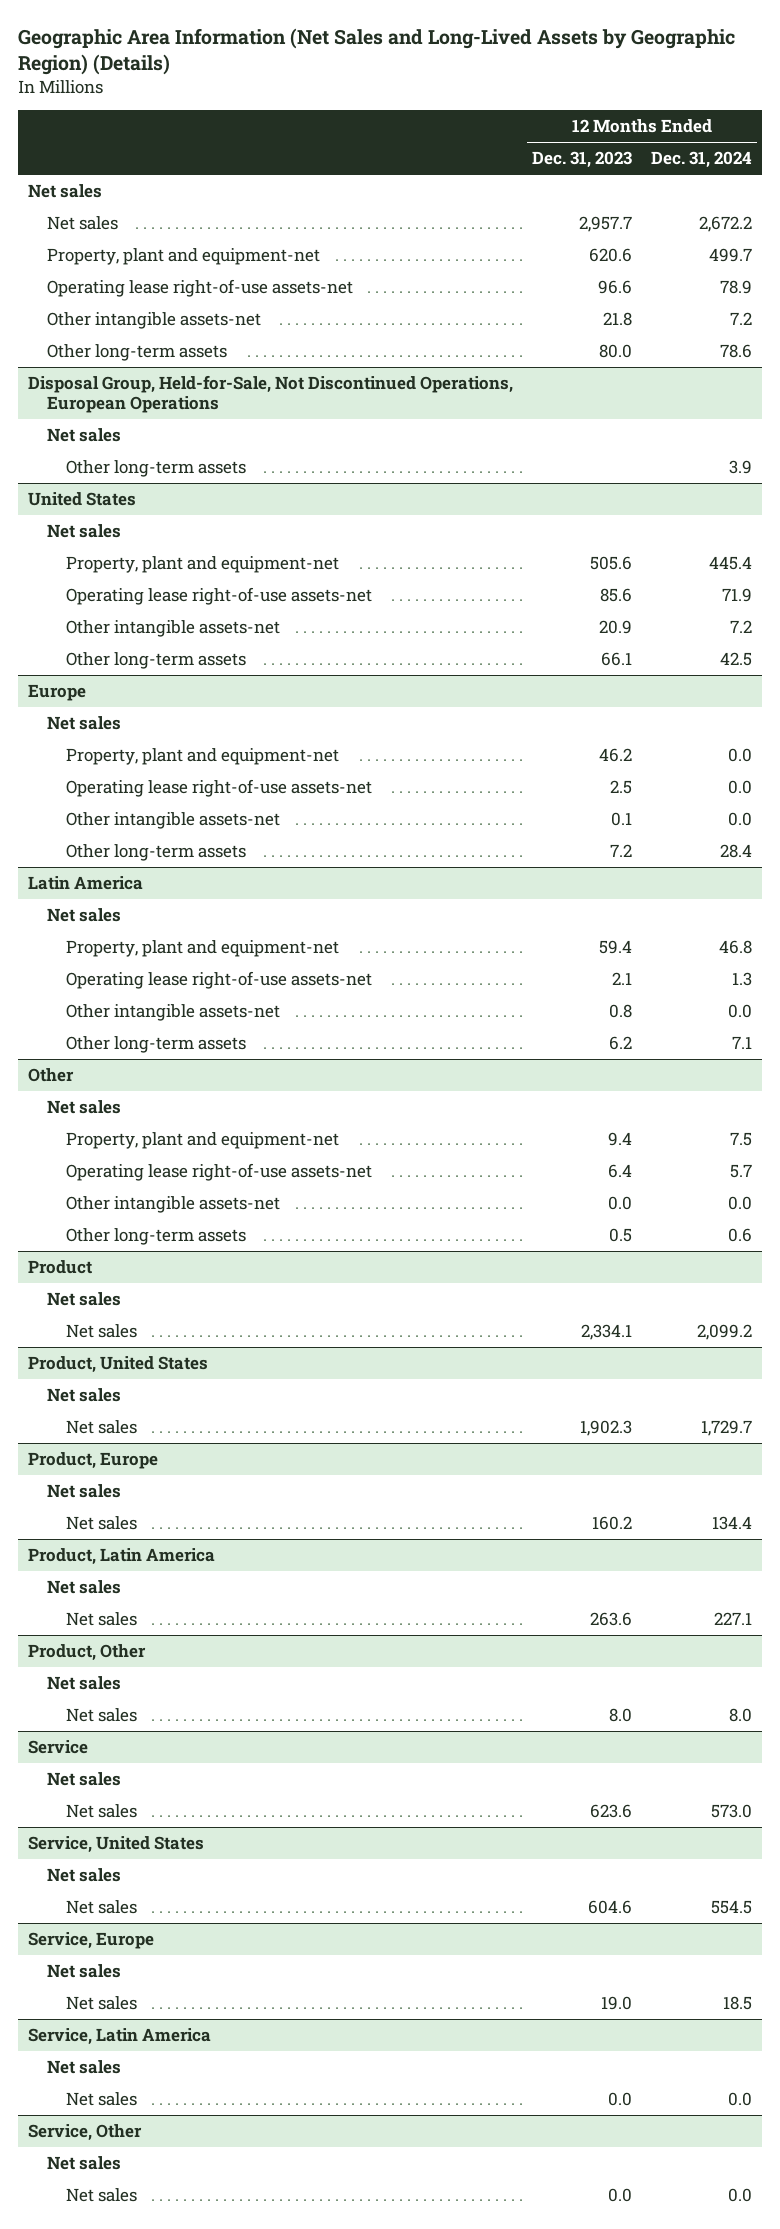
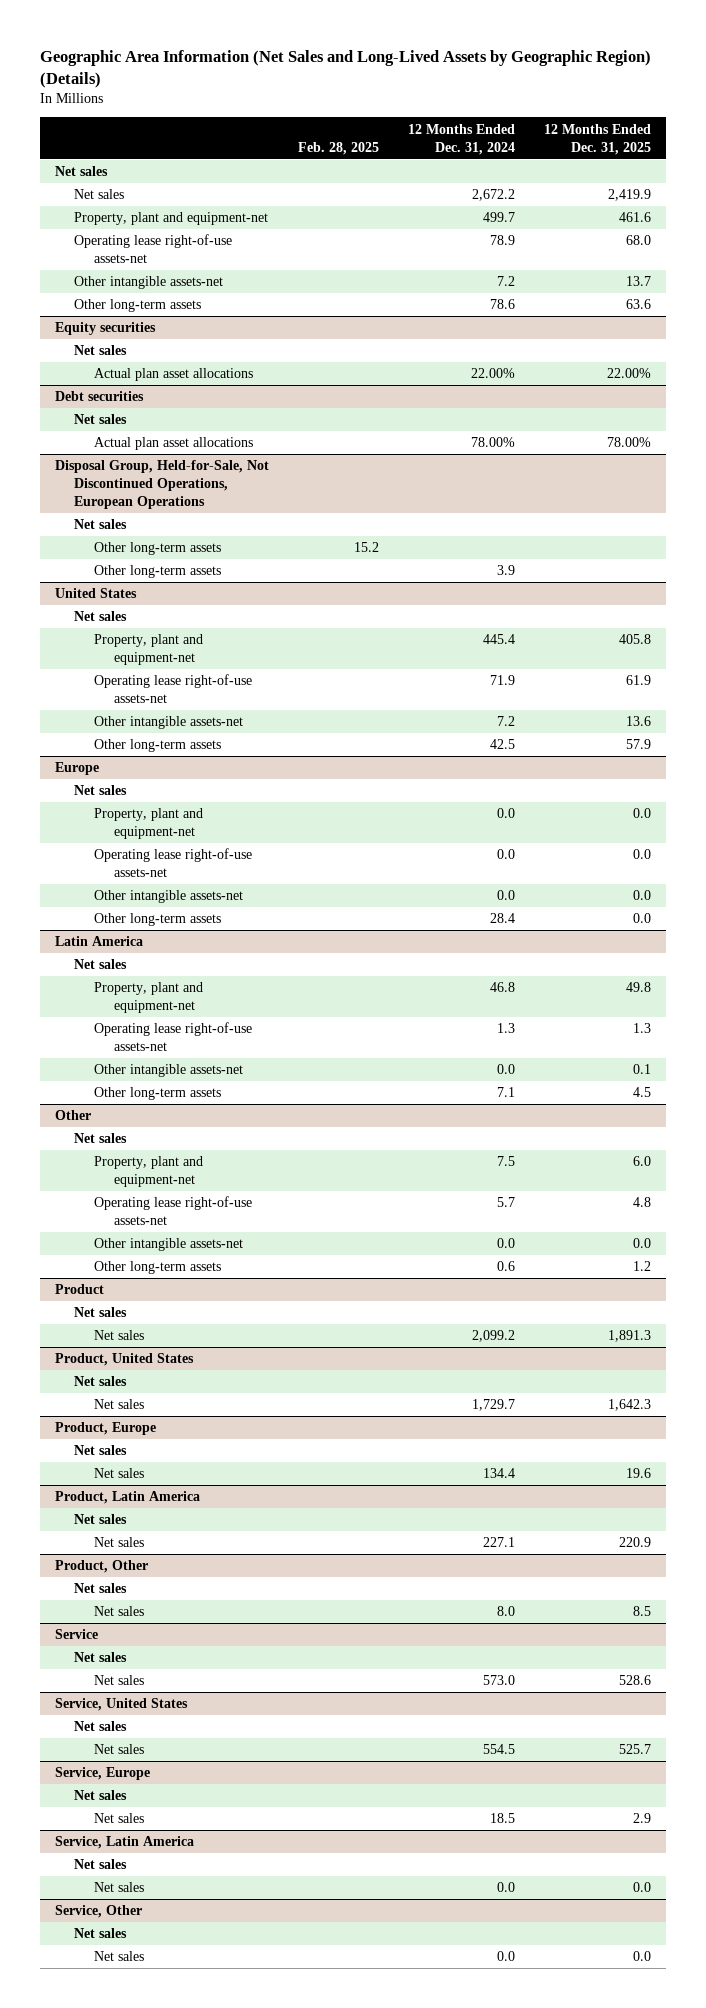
[532,151,633,169] Dec. 31, 2023 -> none
none -> [297,141,379,155] Feb. 28, 2025
none -> [544,123,652,155] 12 Months Ended Dec. 31, 2025
none -> [54,322,156,336] Equity securities
none -> [74,345,128,356] Net sales
none -> [94,368,254,382] Actual plan asset allocations
none -> [54,391,144,402] Debt securities
none -> [74,414,128,425] Net sales
none -> [94,437,254,451] Actual plan asset allocations
none -> [94,542,222,556] Other long-term assets

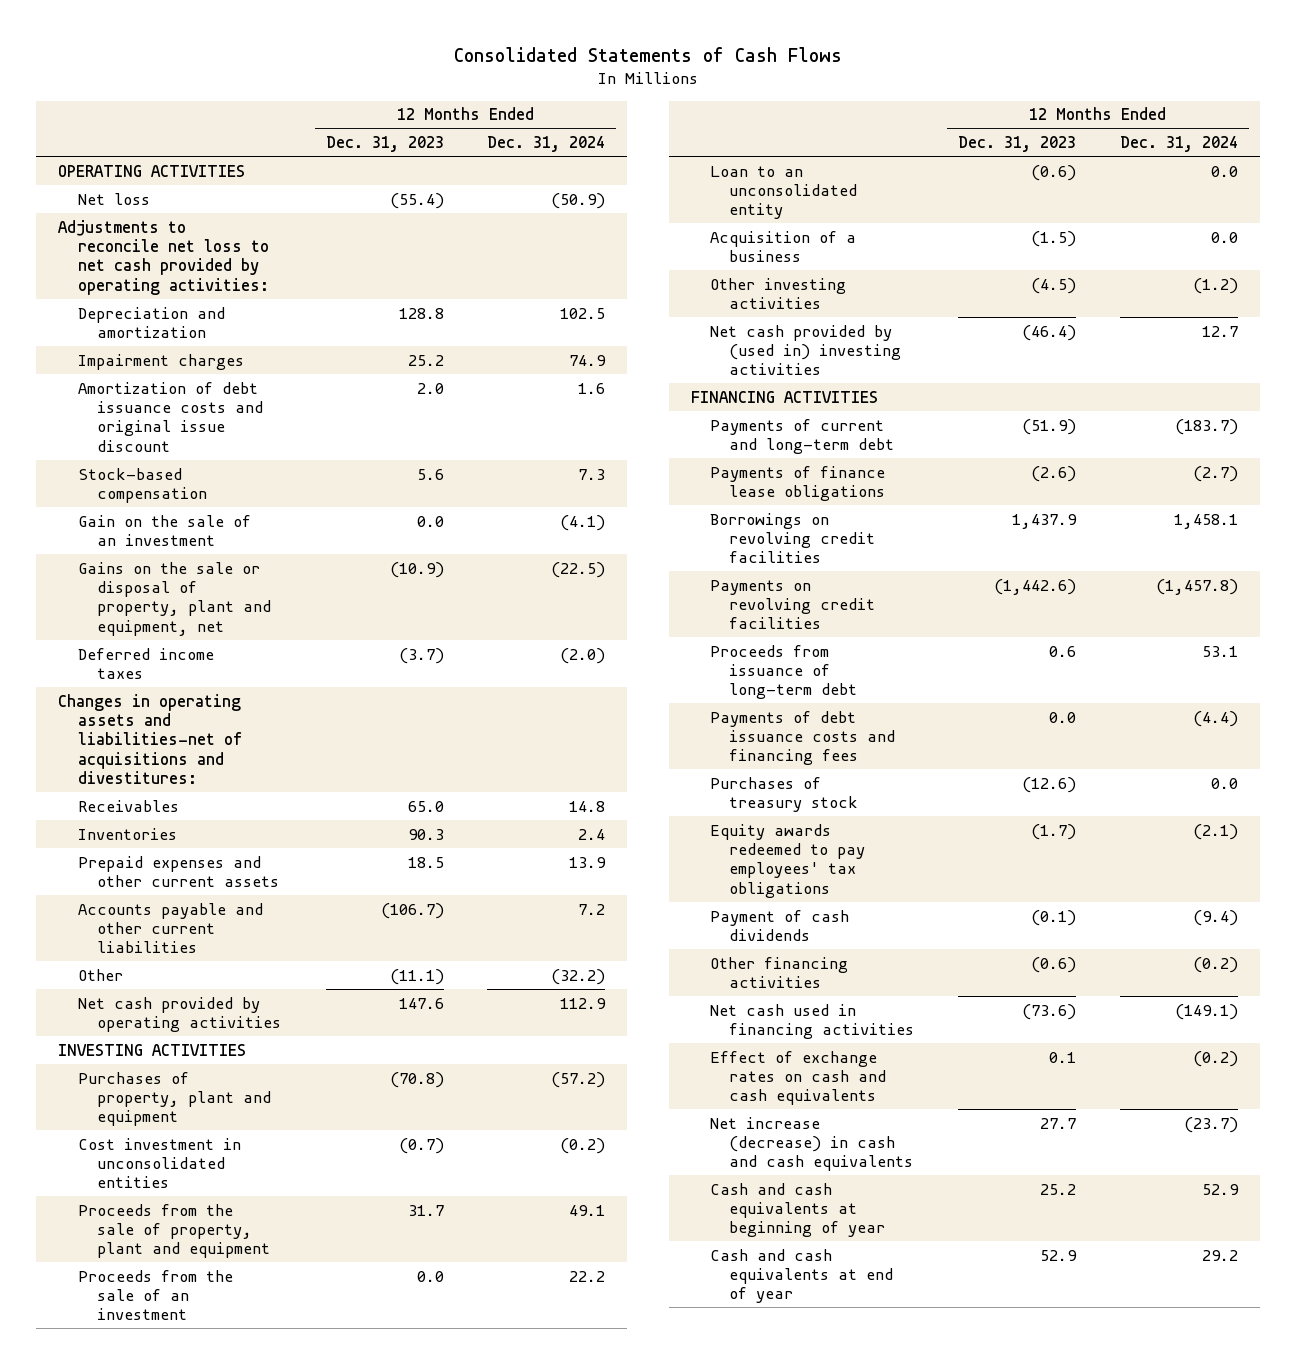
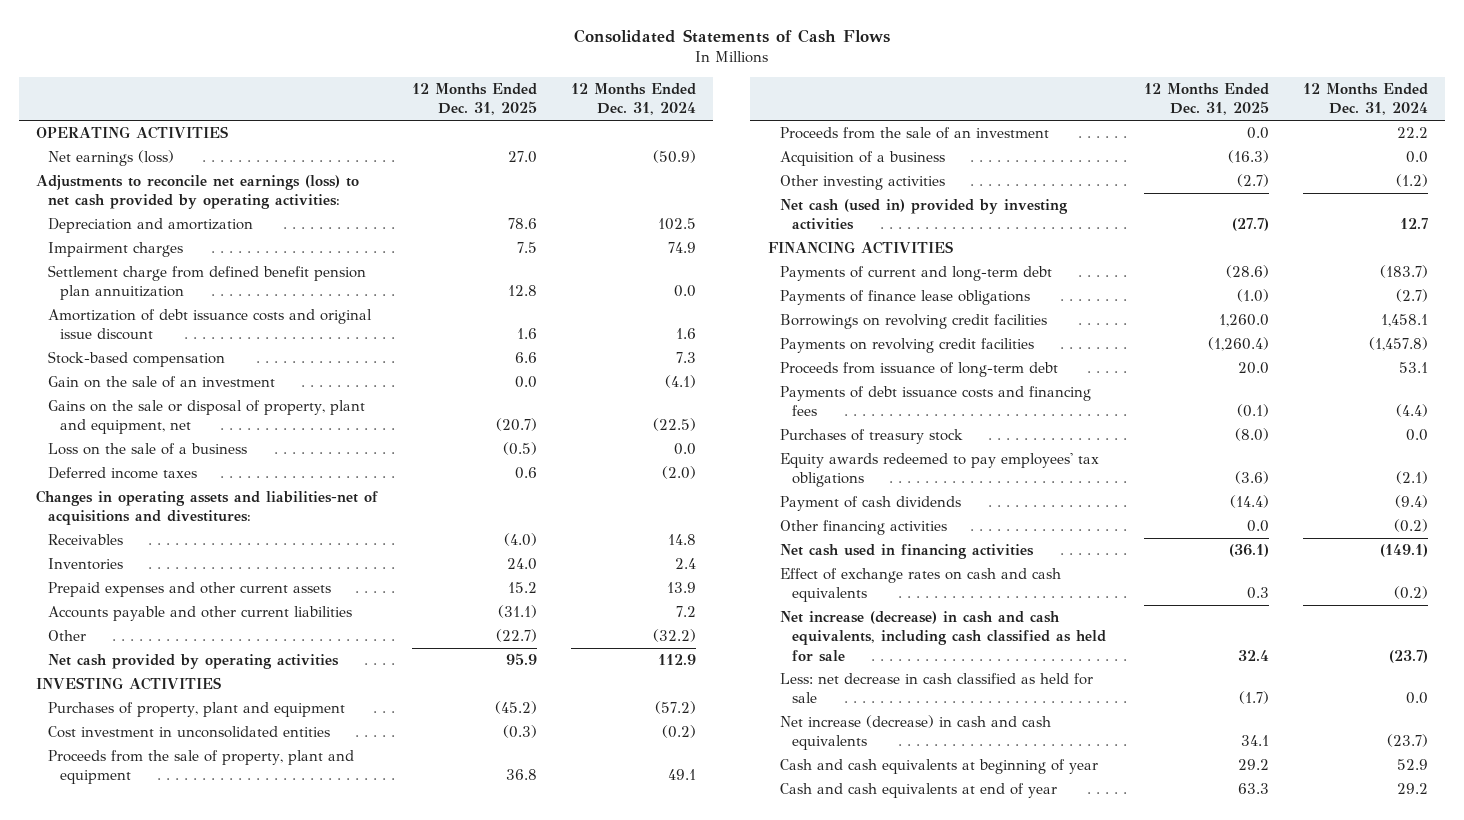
[325,136,444,153] Dec. 31, 2023 -> none
none -> [411,83,537,116] 12 Months Ended Dec. 31, 2025
[77,192,150,205] Net loss -> [48,150,175,167] Net earnings (loss)
[58,219,269,295] Adjustments to reconcile net loss to net cash provided by operating activities: -> [35,175,359,210] Adjustments to reconcile net earnings (loss) to net cash provided by operating activities:
none -> [48,265,367,301] Settlement charge from defined benefit pension plan annuitization
none -> [48,443,248,456] Loss on the sale of a business
[710,165,858,220] Loan to an unconsolidated entity -> none
[710,324,902,376] Net cash provided by (used in) investing activities -> [779,199,1068,231] Net cash (used in) provided by investing activities
none -> [779,611,1107,662] Net increase (decrease) in cash and cash equivalents, including cash classified as held for sale
none -> [779,673,1093,704] Less: net decrease in cash classified as held for sale

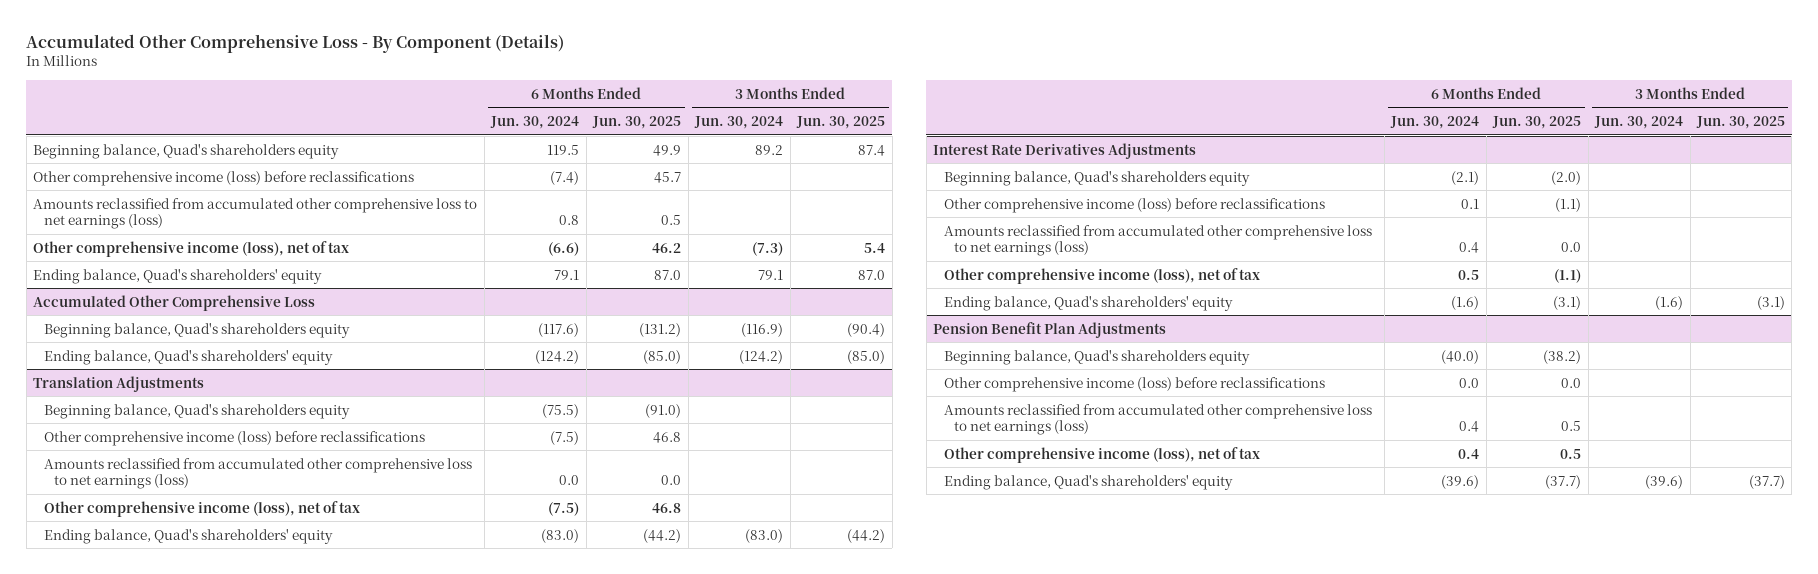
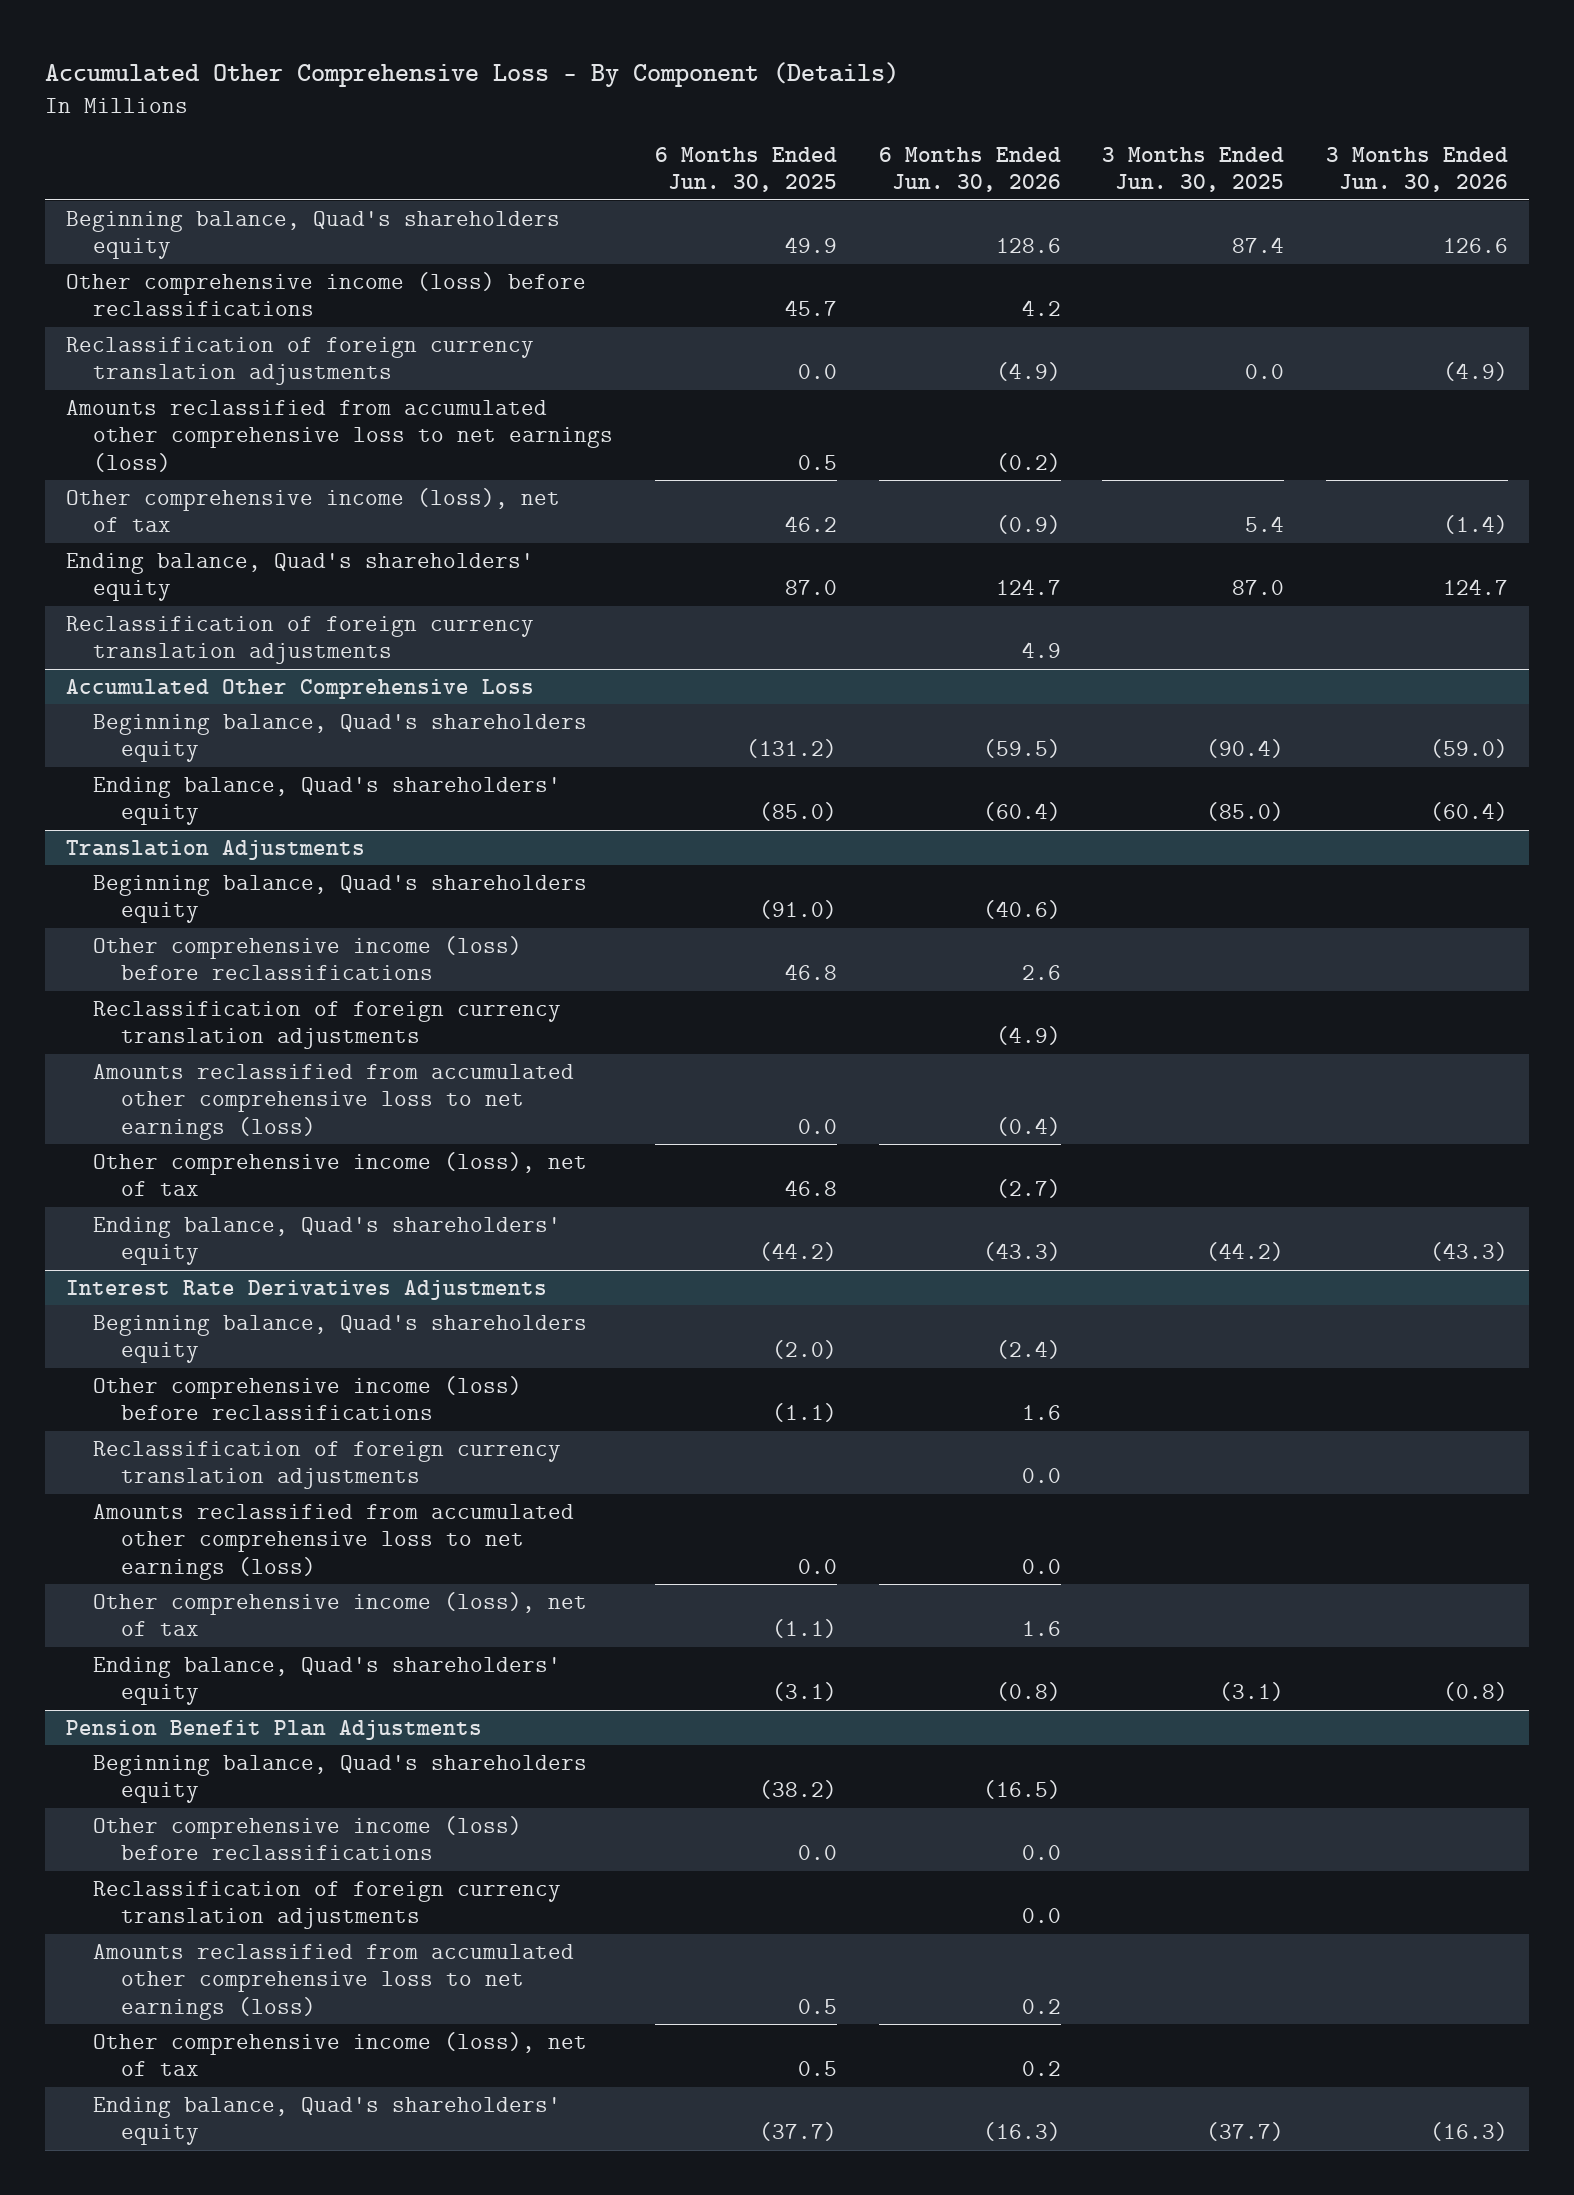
[490,116,580,130] Jun. 30, 2024 -> none
[694,116,784,130] Jun. 30, 2024 -> none
none -> [878,146,1061,193] 6 Months Ended Jun. 30, 2026
none -> [1326,146,1509,193] 3 Months Ended Jun. 30, 2026
none -> [65,336,534,386] Reclassification of foreign currency translation adjustments
none -> [65,615,534,665] Reclassification of foreign currency translation adjustments
none -> [93,1000,562,1050] Reclassification of foreign currency translation adjustments
none -> [93,1440,562,1490] Reclassification of foreign currency translation adjustments
none -> [93,1880,562,1930] Reclassification of foreign currency translation adjustments

